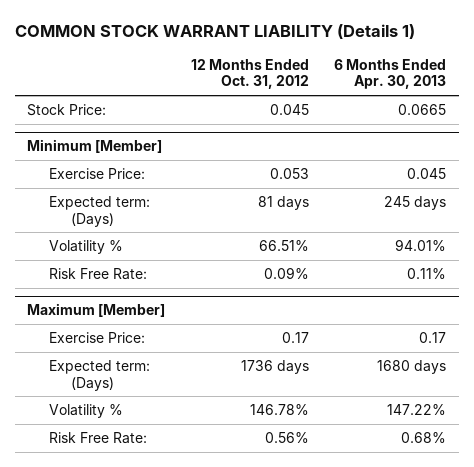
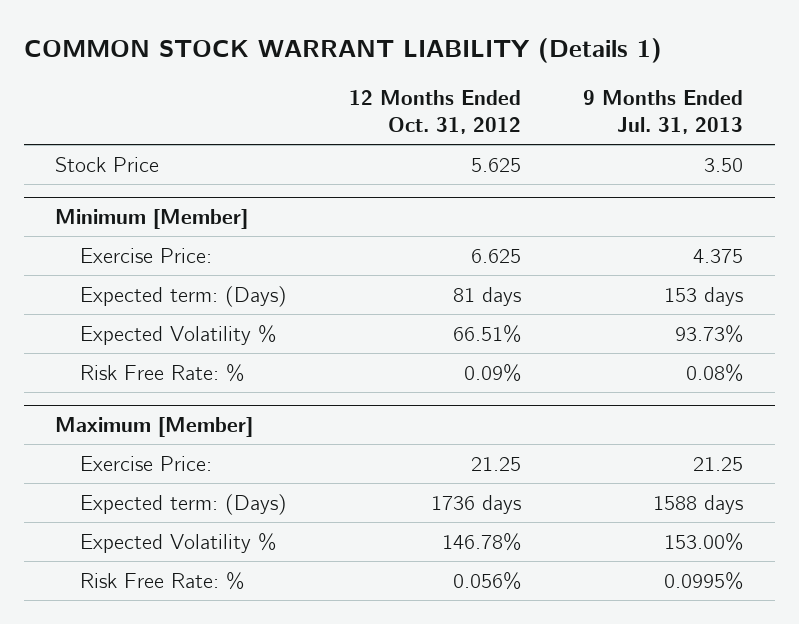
[334,58,447,90] 6 Months Ended Apr. 30, 2013 -> none
none -> [583,89,744,135] 9 Months Ended Jul. 31, 2013
[27,104,107,117] Stock Price: -> [55,156,160,172] Stock Price
[269,104,309,116] 0.045 -> [471,157,522,172] 5.625
[269,168,309,180] 0.053 -> [471,248,522,263] 6.625
[49,240,124,255] Volatility % -> [79,324,276,345] Expected Volatility %
[49,268,148,281] Risk Free Rate: -> [79,363,244,382] Risk Free Rate: %
[281,332,309,344] 0.17 -> [471,456,522,471] 21.25
[49,404,124,419] Volatility % -> [79,532,276,553] Expected Volatility %
[49,432,148,445] Risk Free Rate: -> [79,571,244,590] Risk Free Rate: %
[264,432,309,444] 0.56% -> [453,571,522,590] 0.056%

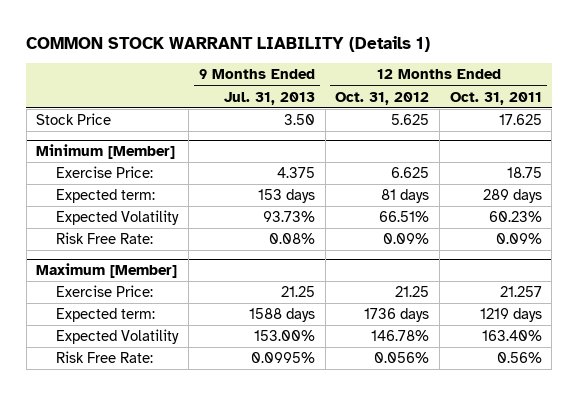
none -> [449,91,542,105] Oct. 31, 2011
[79,285,287,307] Expected term: (Days) -> [56,189,156,204] Expected term:
[79,324,276,345] Expected Volatility % -> [56,210,180,226] Expected Volatility
[79,363,244,382] Risk Free Rate: % -> [56,232,154,245] Risk Free Rate:
[79,493,287,515] Expected term: (Days) -> [56,308,156,323] Expected term:
[79,532,276,553] Expected Volatility % -> [56,329,180,345] Expected Volatility
[79,571,244,590] Risk Free Rate: % -> [56,351,154,364] Risk Free Rate:

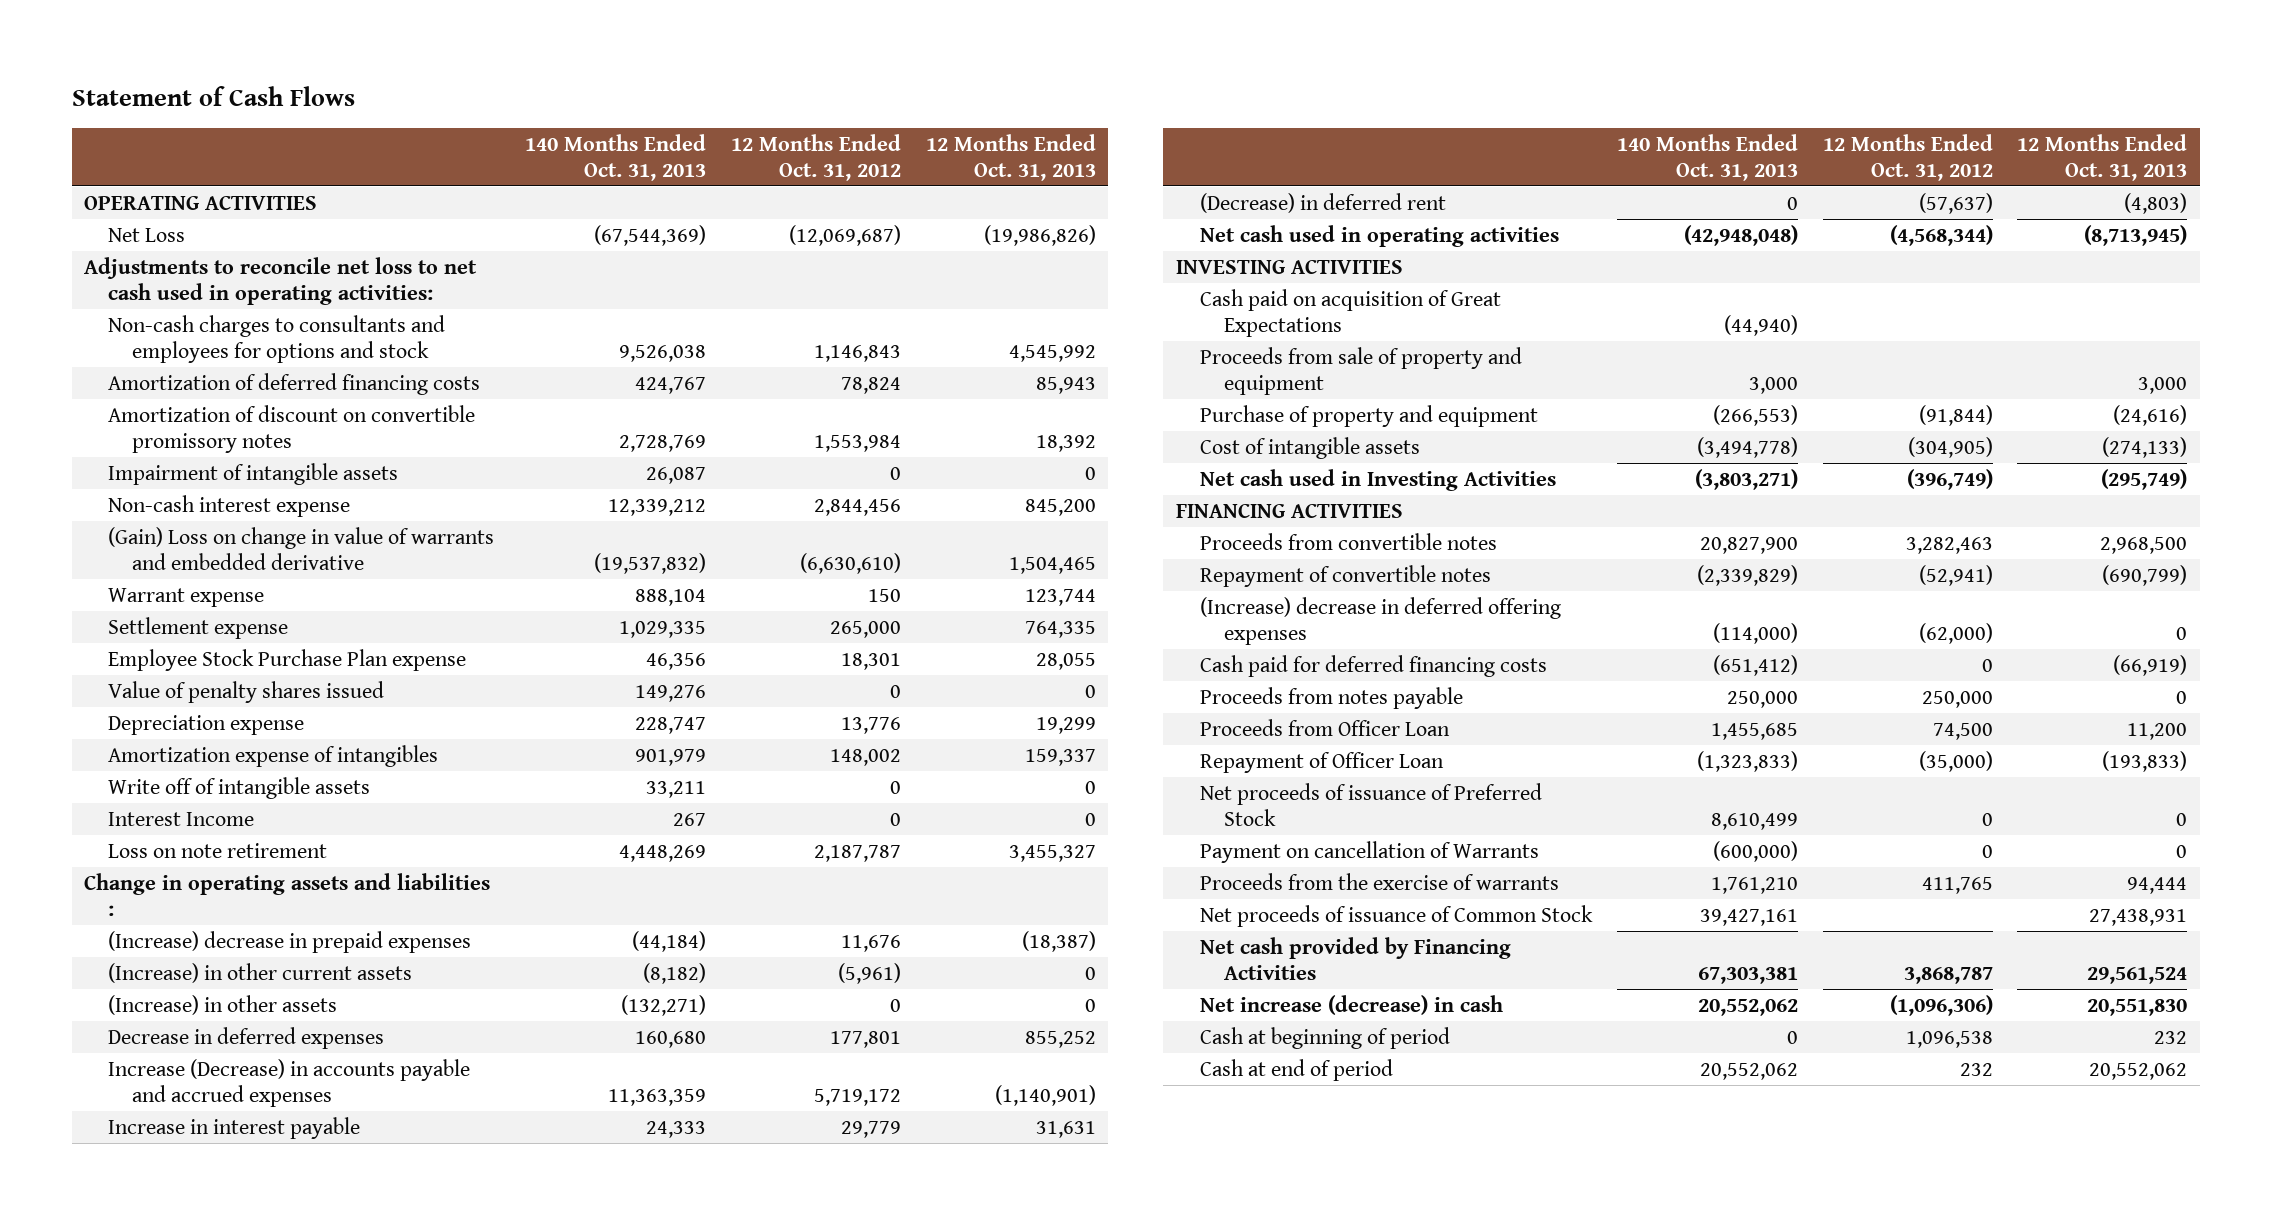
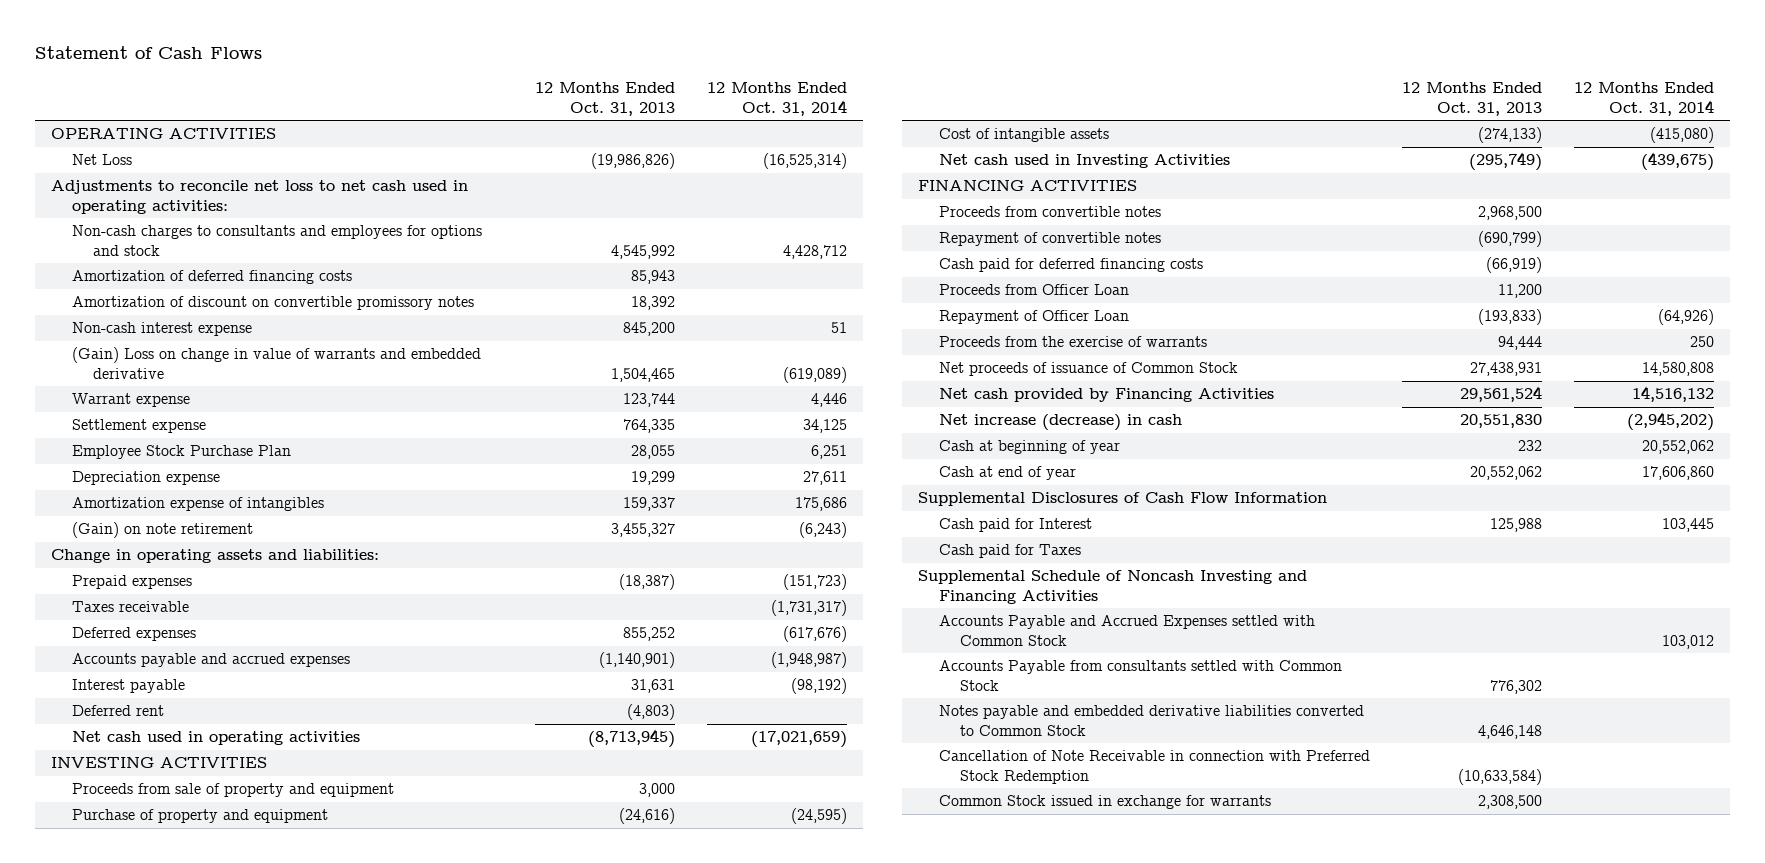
[524,133,706,181] 140 Months Ended Oct. 31, 2013 -> none
[730,133,901,181] 12 Months Ended Oct. 31, 2012 -> none
none -> [706,82,847,116] 12 Months Ended Oct. 31, 2014
[108,462,399,485] Impairment of intangible assets -> none
[108,680,385,703] Value of penalty shares issued -> none
[108,648,467,671] Employee Stock Purchase Plan expense -> [72,445,292,460] Employee Stock Purchase Plan
[108,776,371,799] Write off of intangible assets -> none
[108,811,255,826] Interest Income -> none
[108,962,413,983] (Increase) in other current assets -> none
[108,994,338,1015] (Increase) in other assets -> none
[108,842,328,858] Loss on note retirement -> [72,522,254,539] (Gain) on note retirement
[84,872,491,916] Change in operating assets and liabilities : -> [50,549,379,564] Change in operating assets and liabilities:
[108,930,472,953] (Increase) decrease in prepaid expenses -> [72,575,193,590] Prepaid expenses
none -> [72,601,190,613] Taxes receivable
[108,1026,385,1049] Decrease in deferred expenses -> [72,627,197,642] Deferred expenses
[108,1058,471,1107] Increase (Decrease) in accounts payable and accrued expenses -> [72,653,351,668] Accounts payable and accrued expenses
[108,1116,361,1139] Increase in interest payable -> [72,679,186,694] Interest payable
[1199,192,1446,213] (Decrease) in deferred rent -> [72,705,165,717] Deferred rent
[1199,288,1501,337] Cash paid on acquisition of Great Expectations -> none
[1199,596,1561,645] (Increase) decrease in deferred offering expenses -> none
[1199,686,1463,709] Proceeds from notes payable -> none
[1199,782,1542,826] Net proceeds of issuance of Preferred Stock -> none
[1199,840,1539,863] Payment on cancellation of Warrants -> none
[1199,1026,1450,1049] Cash at beginning of period -> [939,440,1121,455] Cash at beginning of year
[1199,1058,1393,1081] Cash at end of period -> [939,466,1077,481] Cash at end of year
none -> [917,492,1327,507] Supplemental Disclosures of Cash Flow Information
none -> [939,518,1093,533] Cash paid for Interest
none -> [939,544,1082,559] Cash paid for Taxes
none -> [917,570,1307,605] Supplemental Schedule of Noncash Investing and Financing Activities
none -> [939,615,1316,647] Accounts Payable and Accrued Expenses settled with Common Stock
none -> [939,660,1343,692] Accounts Payable from consultants settled with Common Stock
none -> [939,705,1365,737] Notes payable and embedded derivative liabilities converted to Common Stock
none -> [939,750,1371,785] Cancellation of Note Receivable in connection with Preferred Stock Redemption
none -> [939,795,1272,810] Common Stock issued in exchange for warrants

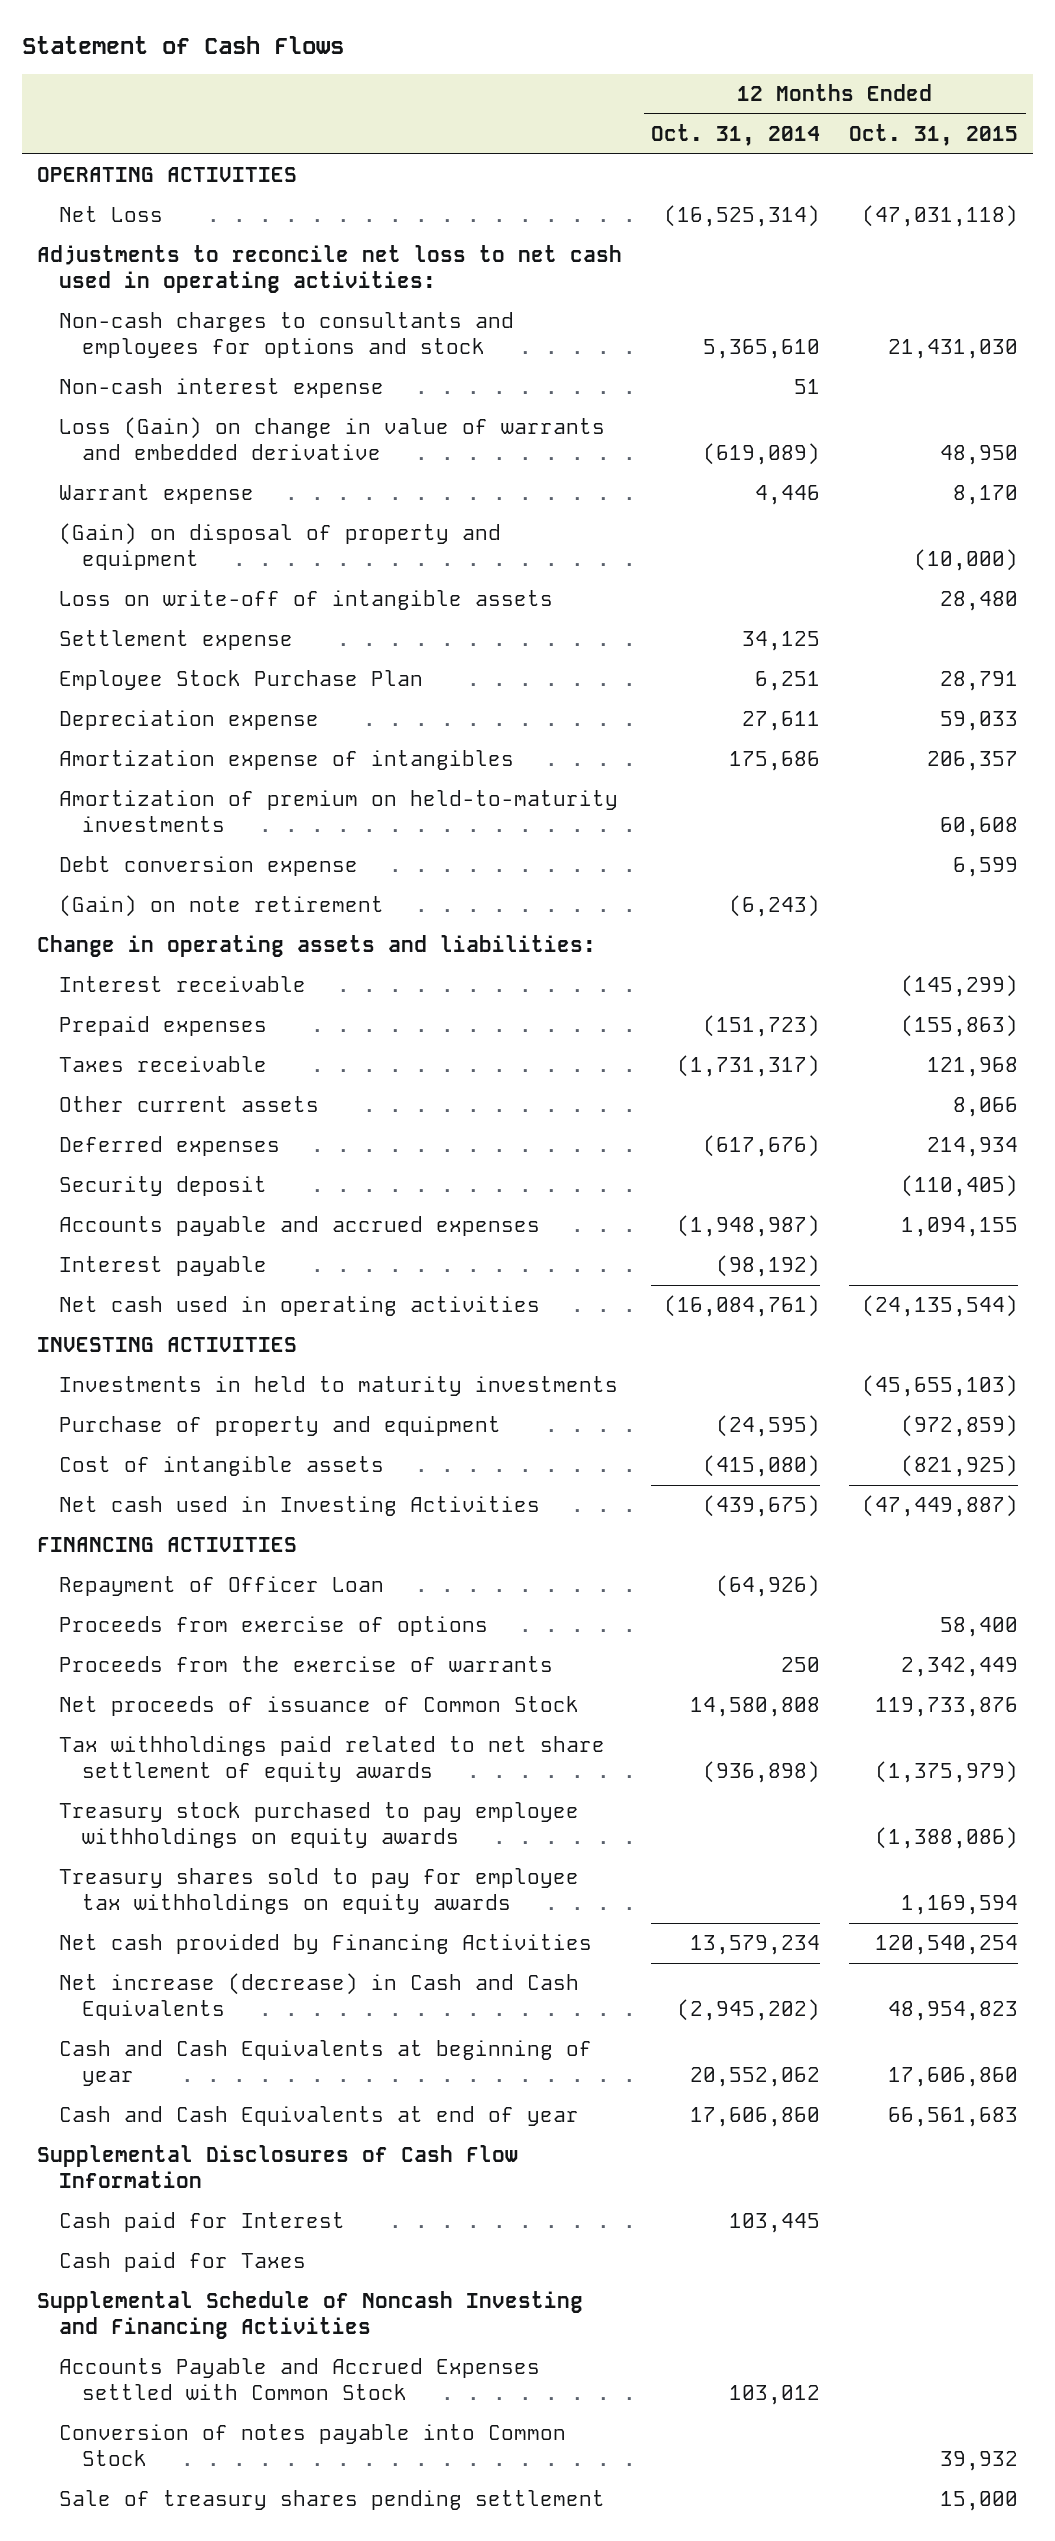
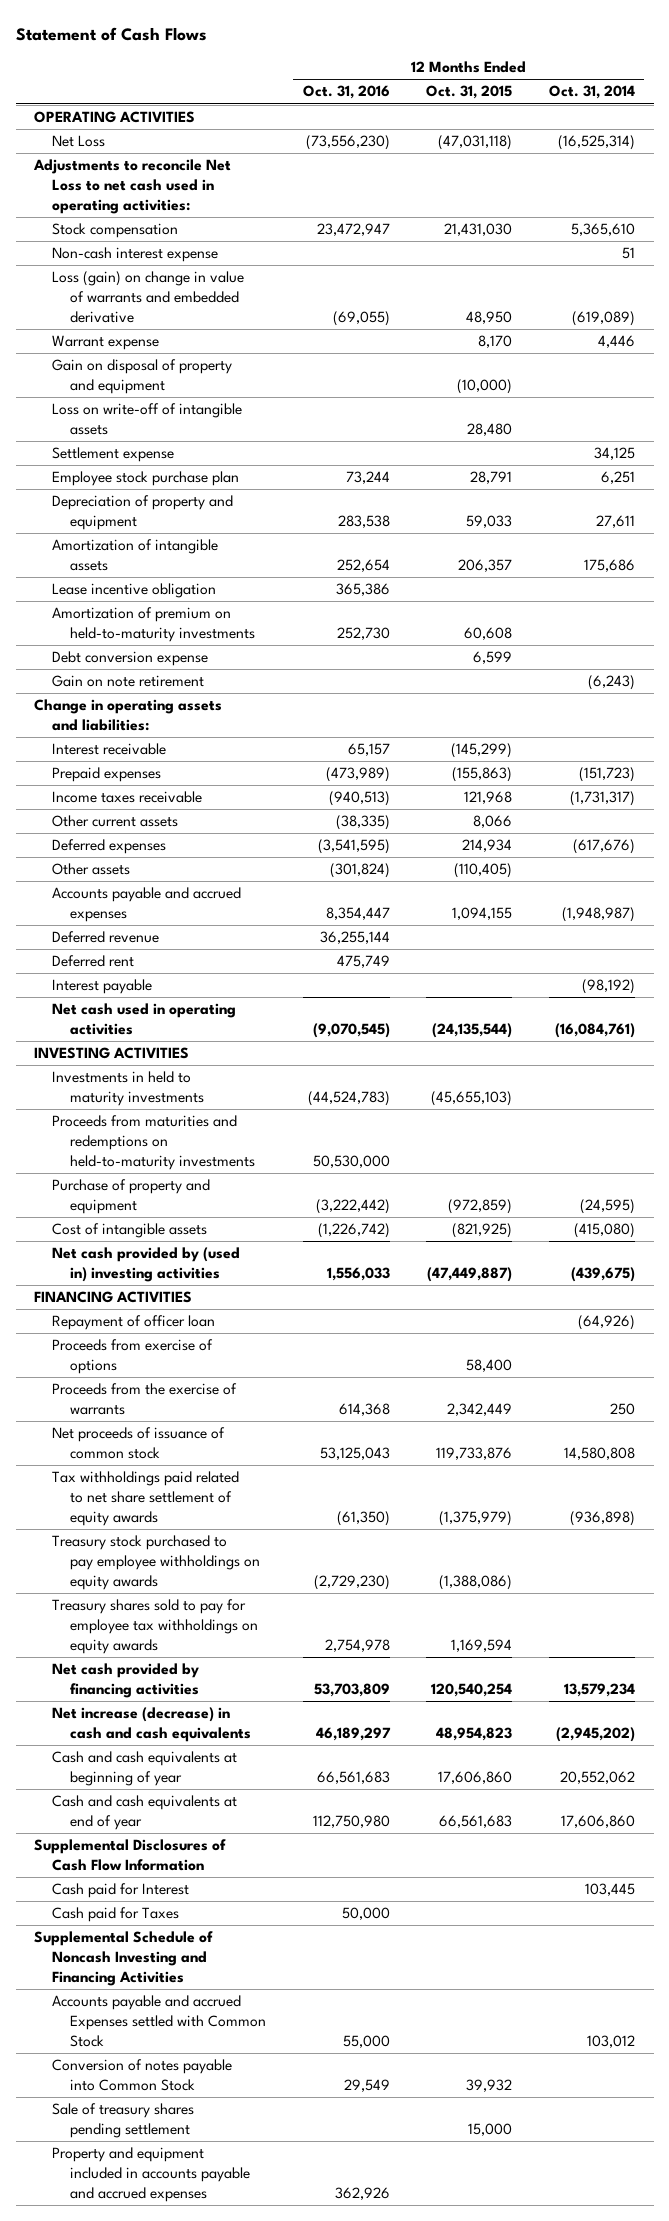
none -> [302,85,390,100] Oct. 31, 2016
[36,245,622,294] Adjustments to reconcile net loss to net cash used in operating activities: -> [33,159,232,214] Adjustments to reconcile Net Loss to net cash used in operating activities:
[59,312,515,359] Non-cash charges to consultants and employees for options and stock -> [51,223,178,239] Stock compensation
[59,417,606,461] Loss (Gain) on change in value of warrants and embedded derivative -> [51,271,244,323] Loss (gain) on change in value of warrants and embedded derivative
[59,523,502,571] (Gain) on disposal of property and equipment -> [51,359,232,394] Gain on disposal of property and equipment
[59,670,424,691] Employee Stock Purchase Plan -> [51,471,239,487] Employee stock purchase plan
[59,710,320,731] Depreciation expense -> [51,495,233,530] Depreciation of property and equipment
[59,750,515,771] Amortization expense of intangibles -> [51,539,218,571] Amortization of intangible assets
none -> [51,583,216,599] Lease incentive obligation
[59,895,385,918] (Gain) on note retirement -> [51,675,204,688] Gain on note retirement
[59,1056,268,1073] Taxes receivable -> [51,791,202,804] Income taxes receivable
[59,1176,268,1197] Security deposit -> [51,863,130,876] Other assets
none -> [51,931,159,944] Deferred revenue
none -> [51,955,134,968] Deferred rent
none -> [51,1115,255,1170] Proceeds from maturities and redemptions on held-to-maturity investments
[59,1496,541,1517] Net cash used in Investing Activities -> [51,1247,240,1282] Net cash provided by (used in) investing activities
[59,1576,385,1597] Repayment of Officer Loan -> [51,1315,215,1331] Repayment of officer loan
[59,1696,580,1717] Net proceeds of issuance of Common Stock -> [51,1427,225,1459] Net proceeds of issuance of common stock
[59,1934,593,1955] Net cash provided by Financing Activities -> [51,1663,199,1698] Net cash provided by financing activities
[59,1973,580,2021] Net increase (decrease) in Cash and Cash Equivalents -> [51,1707,251,1742] Net increase (decrease) in cash and cash equivalents
[59,2040,593,2087] Cash and Cash Equivalents at beginning of year -> [51,1751,237,1786] Cash and cash equivalents at beginning of year
[59,2106,580,2127] Cash and Cash Equivalents at end of year -> [51,1795,237,1830] Cash and cash equivalents at end of year
[59,2358,541,2401] Accounts Payable and Accrued Expenses settled with Common Stock -> [51,1995,266,2047] Accounts payable and accrued Expenses settled with Common Stock
none -> [51,2147,250,2202] Property and equipment included in accounts payable and accrued expenses

